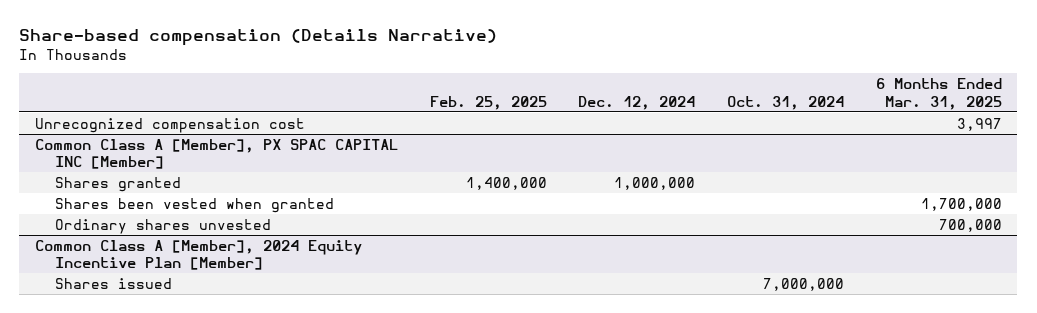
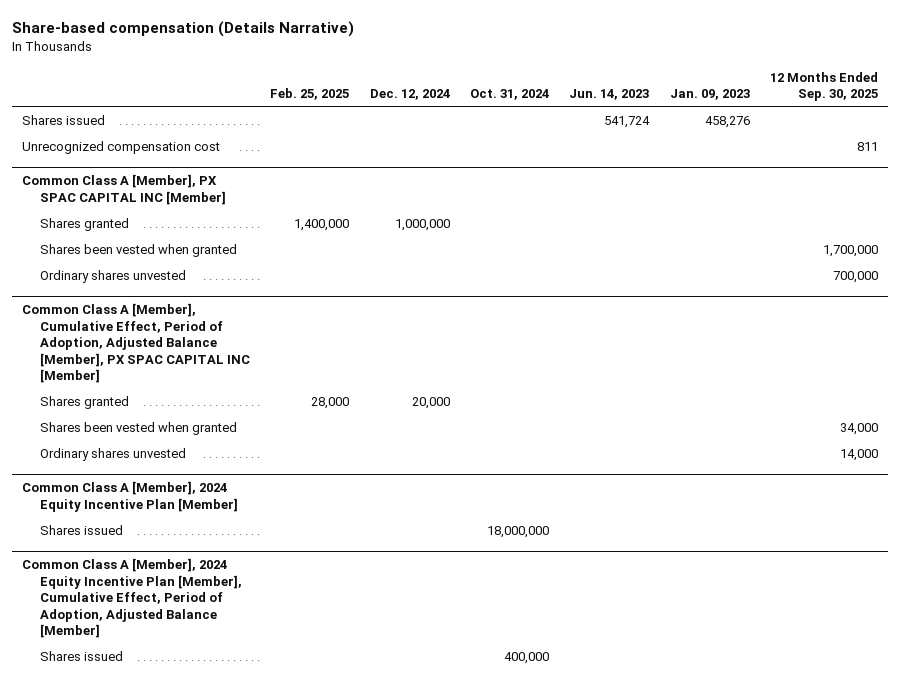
[875,78,1002,110] 6 Months Ended Mar. 31, 2025 -> none
none -> [569,89,650,101] Jun. 14, 2023
none -> [669,89,750,101] Jan. 09, 2023
none -> [770,71,879,102] 12 Months Ended Sep. 30, 2025
none -> [22,114,106,125] Shares issued
none -> [22,302,250,384] Common Class A [Member], Cumulative Effect, Period of Adoption, Adjusted Balance [Member], PX SPAC CAPITAL INC [Member]
none -> [39,395,129,409] Shares granted
none -> [39,421,237,435] Shares been vested when granted
none -> [39,447,186,461] Ordinary shares unvested
[762,277,844,291] 7,000,000 -> [486,525,549,538] 18,000,000
none -> [22,557,242,639] Common Class A [Member], 2024 Equity Incentive Plan [Member], Cumulative Effect, Period of Adoption, Adjusted Balance [Member]
none -> [39,650,123,661] Shares issued

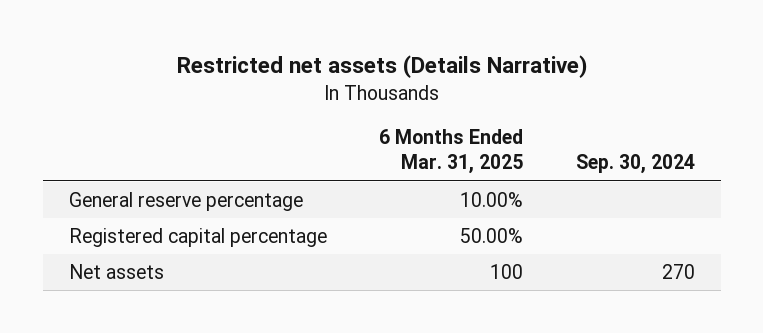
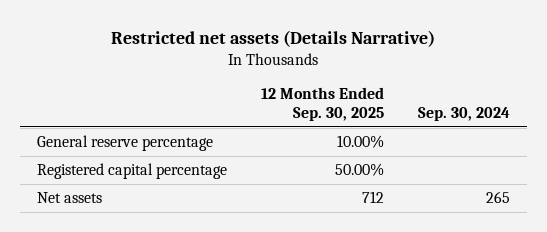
[379,129,524,175] 6 Months Ended Mar. 31, 2025 -> none
none -> [260,87,384,121] 12 Months Ended Sep. 30, 2025
[661,264,695,280] 270 -> [485,191,510,204] 265

